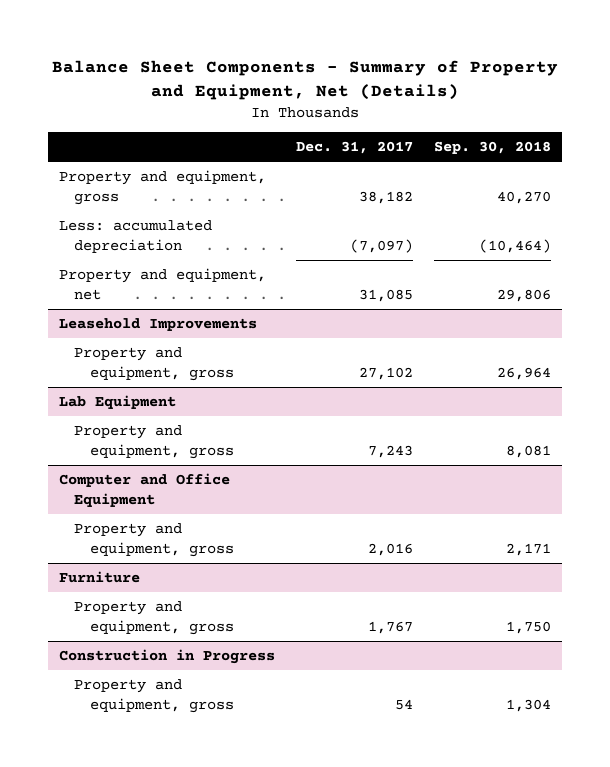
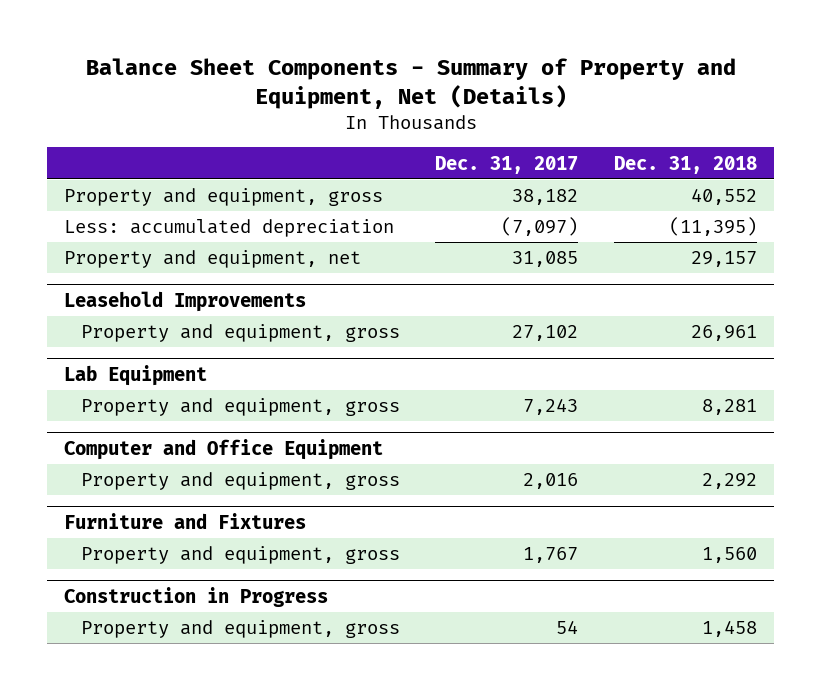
[434,140,552,154] Sep. 30, 2018 -> none
none -> [613,155,757,174] Dec. 31, 2018
[58,571,140,584] Furniture -> [64,512,307,529] Furniture and Fixtures

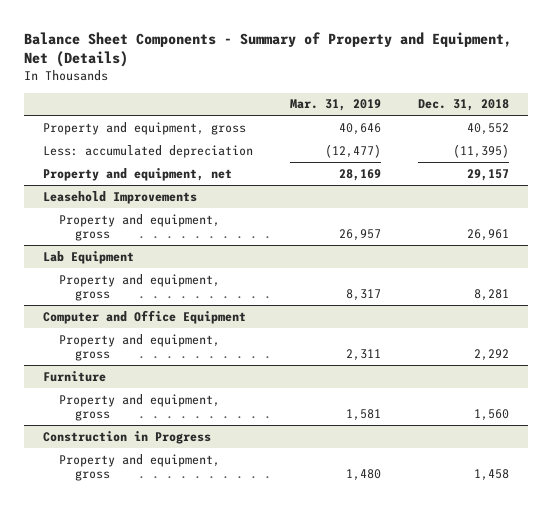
[435,155,579,174] Dec. 31, 2017 -> none
none -> [290,99,382,112] Mar. 31, 2019
[64,512,307,529] Furniture and Fixtures -> [42,370,106,382] Furniture

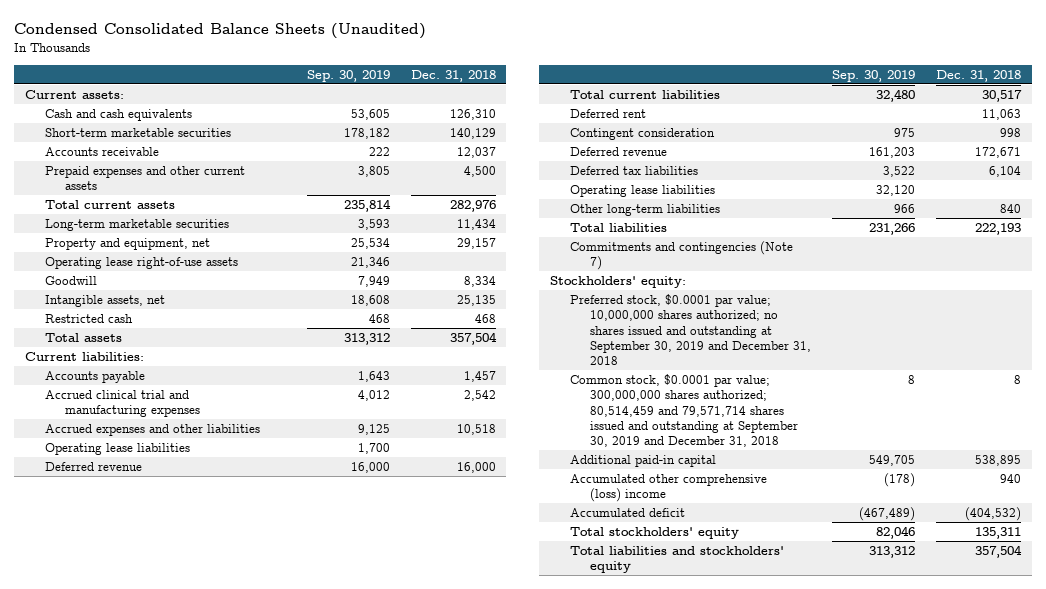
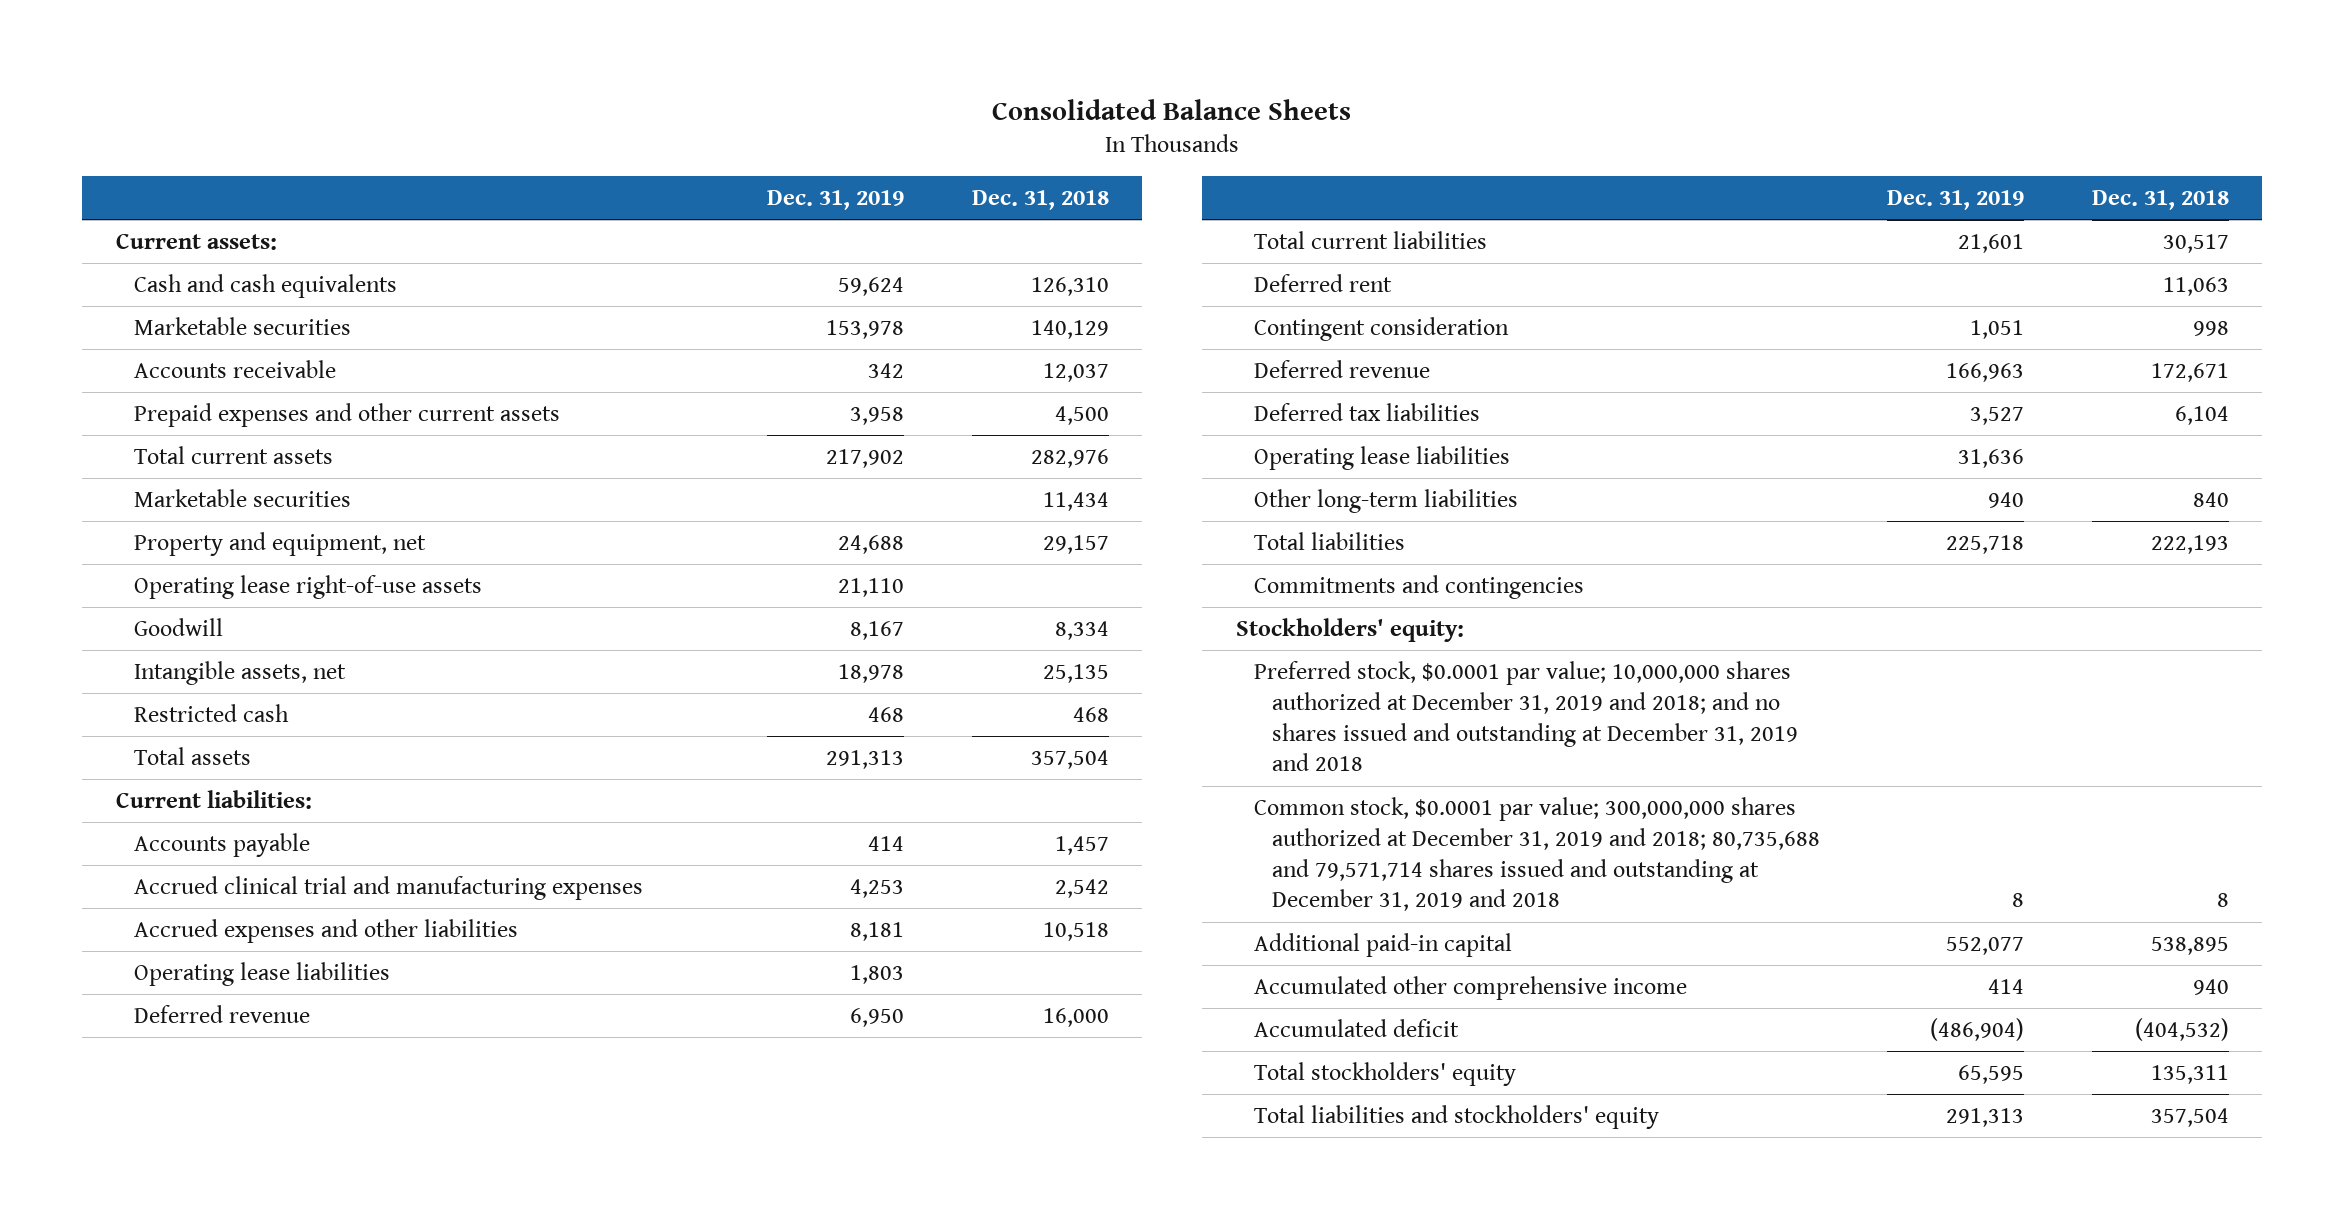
[14,23,427,40] Condensed Consolidated Balance Sheets (Unaudited) -> [992,98,1352,120] Consolidated Balance Sheets
[306,69,390,82] Sep. 30, 2019 -> none
none -> [767,189,905,210] Dec. 31, 2019
[44,127,231,137] Short-term marketable securities -> [134,317,352,336] Marketable securities
[44,218,229,231] Long-term marketable securities -> [134,489,352,508] Marketable securities
[569,240,793,271] Commitments and contingencies (Note 7) -> [1253,575,1584,600] Commitments and contingencies
[569,293,812,366] Preferred stock, $0.0001 par value; 10,000,000 shares authorized; no shares issued and outstanding at September 30, 2019 and December 31, 2018 -> [1253,661,1798,772] Preferred stock, $0.0001 par value; 10,000,000 shares authorized at December 31, 2019 and 2018; and no shares issued and outstanding at December 31, 2019 and 2018
[569,373,799,448] Common stock, $0.0001 par value; 300,000,000 shares authorized; 80,514,459 and 79,571,714 shares issued and outstanding at September 30, 2019 and December 31, 2018 -> [1253,797,1820,912] Common stock, $0.0001 par value; 300,000,000 shares authorized at December 31, 2019 and 2018; 80,735,688 and 79,571,714 shares issued and outstanding at December 31, 2019 and 2018
[569,473,767,503] Accumulated other comprehensive (loss) income -> [1253,976,1687,1001] Accumulated other comprehensive income

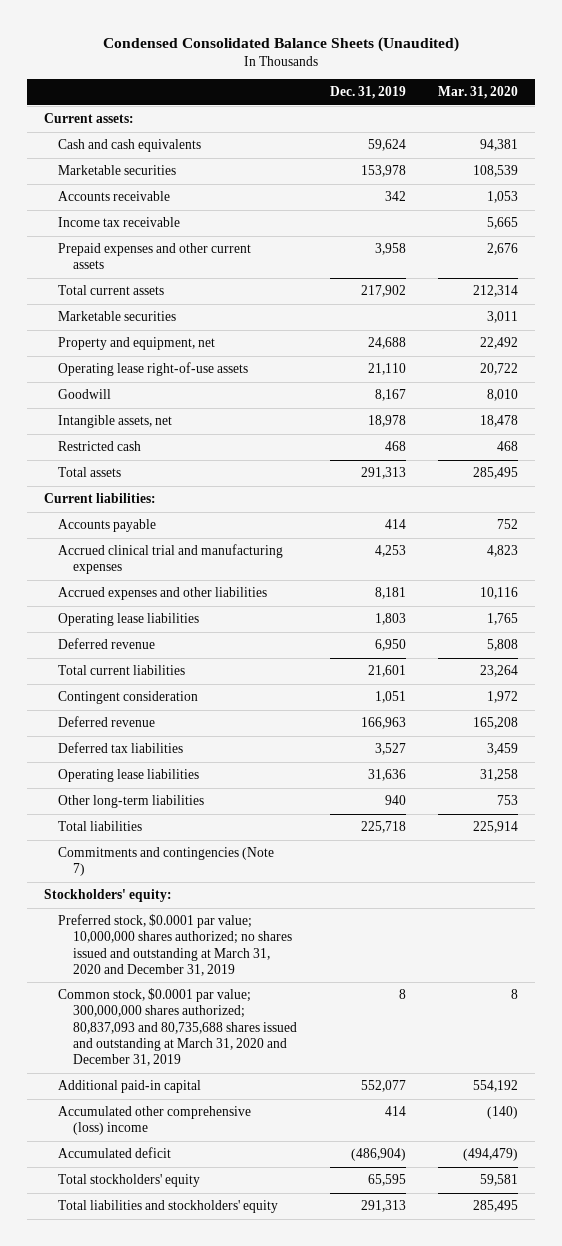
[992,98,1352,120] Consolidated Balance Sheets -> [102,36,459,52] Condensed Consolidated Balance Sheets (Unaudited)
[971,189,1109,210] Dec. 31, 2018 -> none
none -> [438,86,519,100] Mar. 31, 2020
none -> [58,217,181,228] Income tax receivable
[1253,274,1392,293] Deferred rent -> none
[1253,575,1584,600] Commitments and contingencies -> [58,847,275,877] Commitments and contingencies (Note 7)
[1253,661,1798,772] Preferred stock, $0.0001 par value; 10,000,000 shares authorized at December 31, 2019 and 2018; and no shares issued and outstanding at December 31, 2019 and 2018 -> [58,914,293,976] Preferred stock, $0.0001 par value; 10,000,000 shares authorized; no shares issued and outstanding at March 31, 2020 and December 31, 2019
[1253,797,1820,912] Common stock, $0.0001 par value; 300,000,000 shares authorized at December 31, 2019 and 2018; 80,735,688 and 79,571,714 shares issued and outstanding at December 31, 2019 and 2018 -> [58,988,298,1067] Common stock, $0.0001 par value; 300,000,000 shares authorized; 80,837,093 and 80,735,688 shares issued and outstanding at March 31, 2020 and December 31, 2019
[1253,976,1687,1001] Accumulated other comprehensive income -> [58,1106,252,1136] Accumulated other comprehensive (loss) income

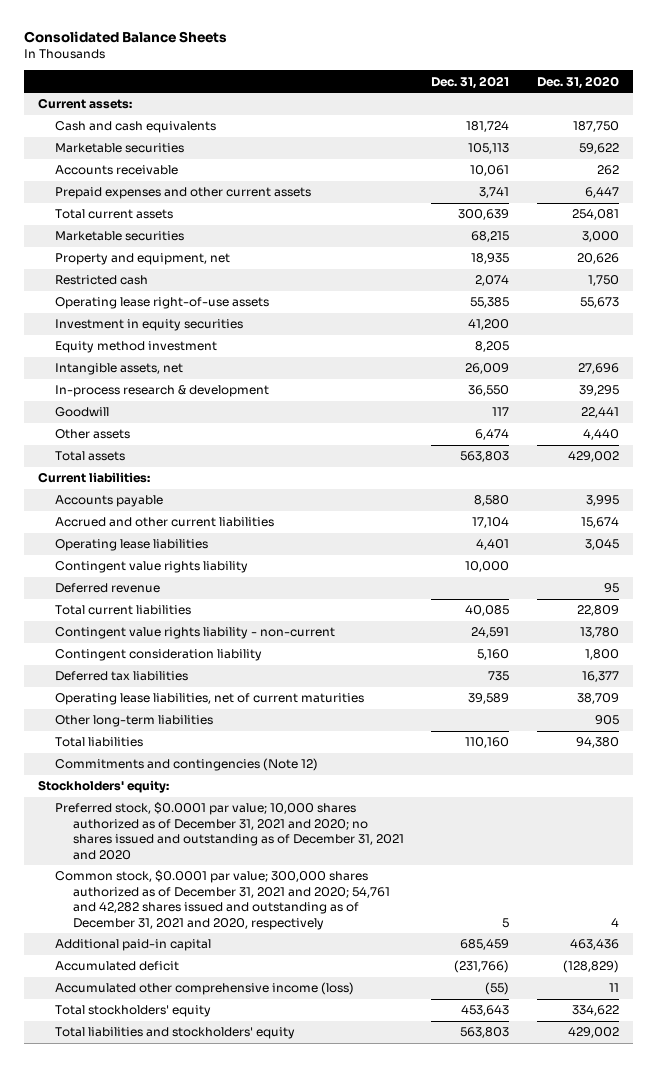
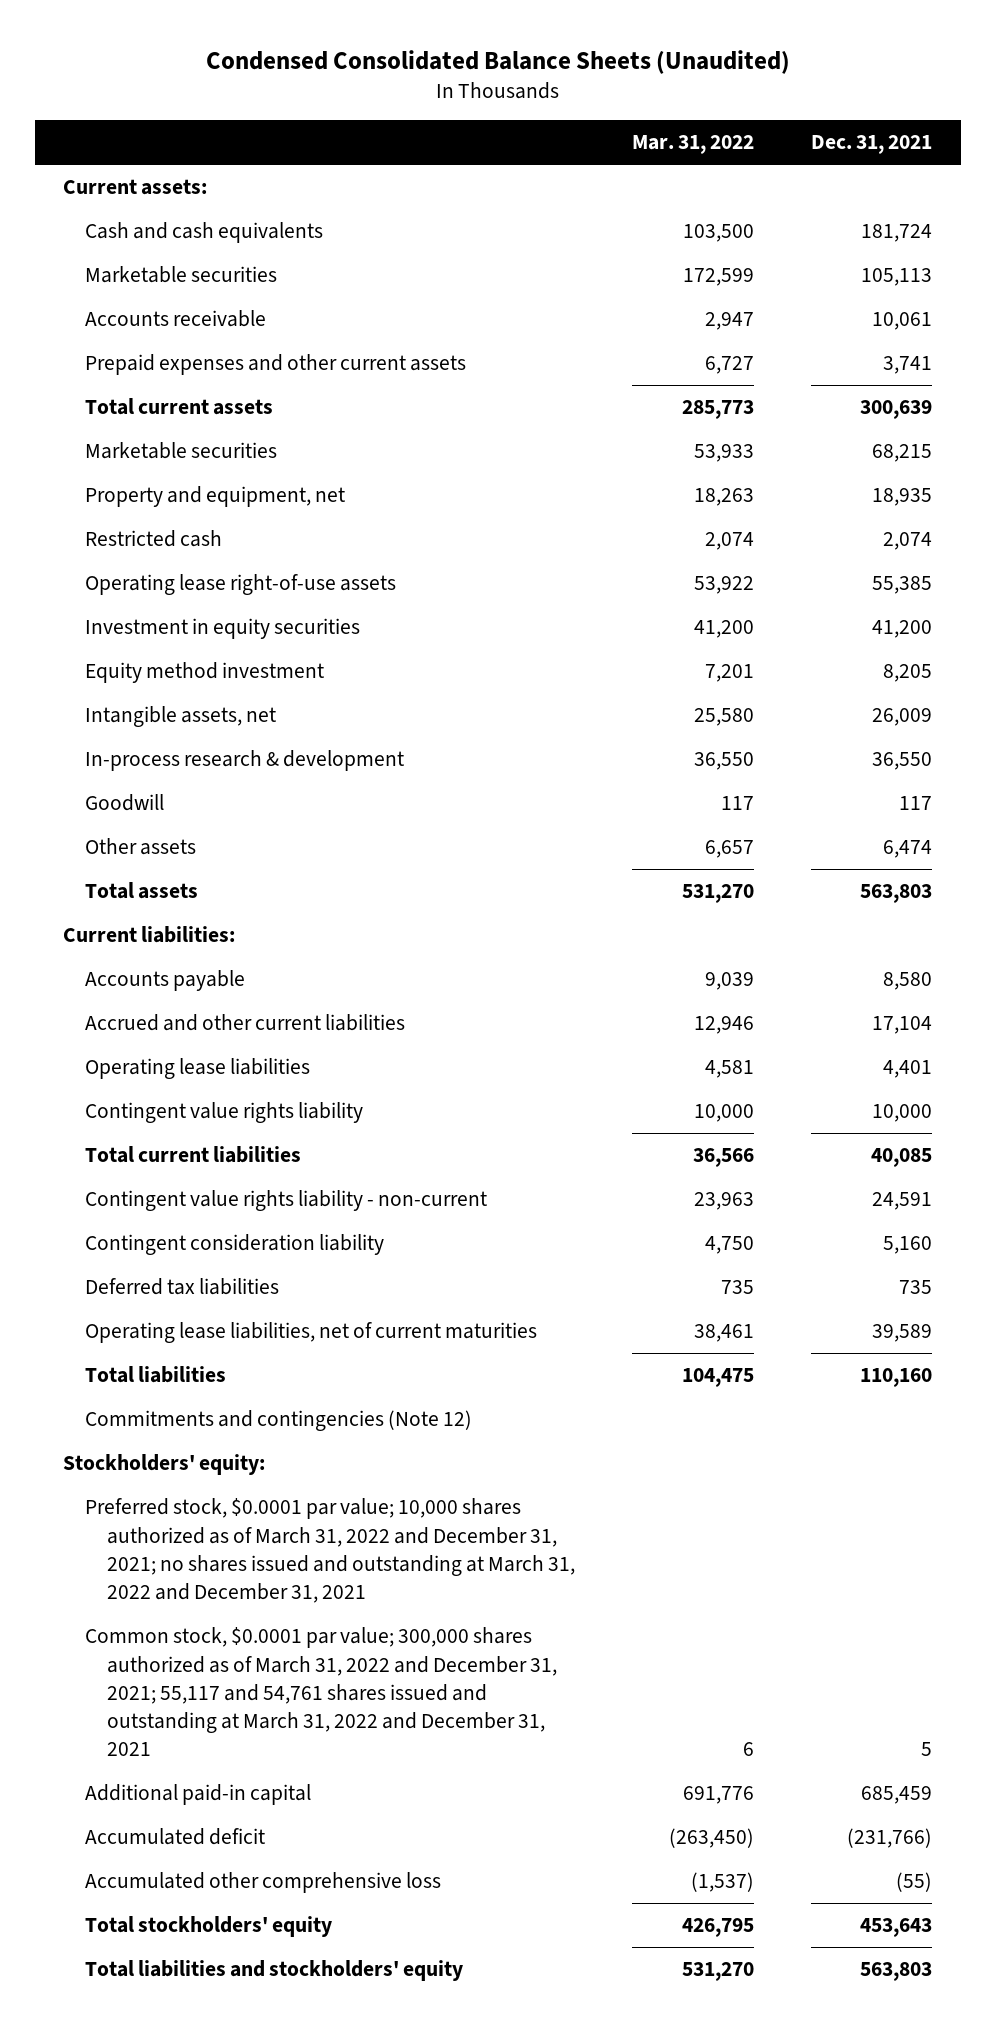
[23,31,227,44] Consolidated Balance Sheets -> [205,49,790,74] Condensed Consolidated Balance Sheets (Unaudited)
[536,75,619,89] Dec. 31, 2020 -> none
none -> [632,135,755,155] Mar. 31, 2022
[55,583,161,594] Deferred revenue -> none
[55,715,214,728] Other long-term liabilities -> none
[55,802,404,860] Preferred stock, $0.0001 par value; 10,000 shares authorized as of December 31, 2021 and 2020; no shares issued and outstanding as of December 31, 2021 and 2020 -> [85,1498,575,1603] Preferred stock, $0.0001 par value; 10,000 shares authorized as of March 31, 2022 and December 31, 2021; no shares issued and outstanding at March 31, 2022 and December 31, 2021
[55,870,390,930] Common stock, $0.0001 par value; 300,000 shares authorized as of December 31, 2021 and 2020; 54,761 and 42,282 shares issued and outstanding as of December 31, 2021 and 2020, respectively -> [85,1627,557,1757] Common stock, $0.0001 par value; 300,000 shares authorized as of March 31, 2022 and December 31, 2021; 55,117 and 54,761 shares issued and outstanding at March 31, 2022 and December 31, 2021
[55,982,355,996] Accumulated other comprehensive income (loss) -> [85,1872,442,1894] Accumulated other comprehensive loss

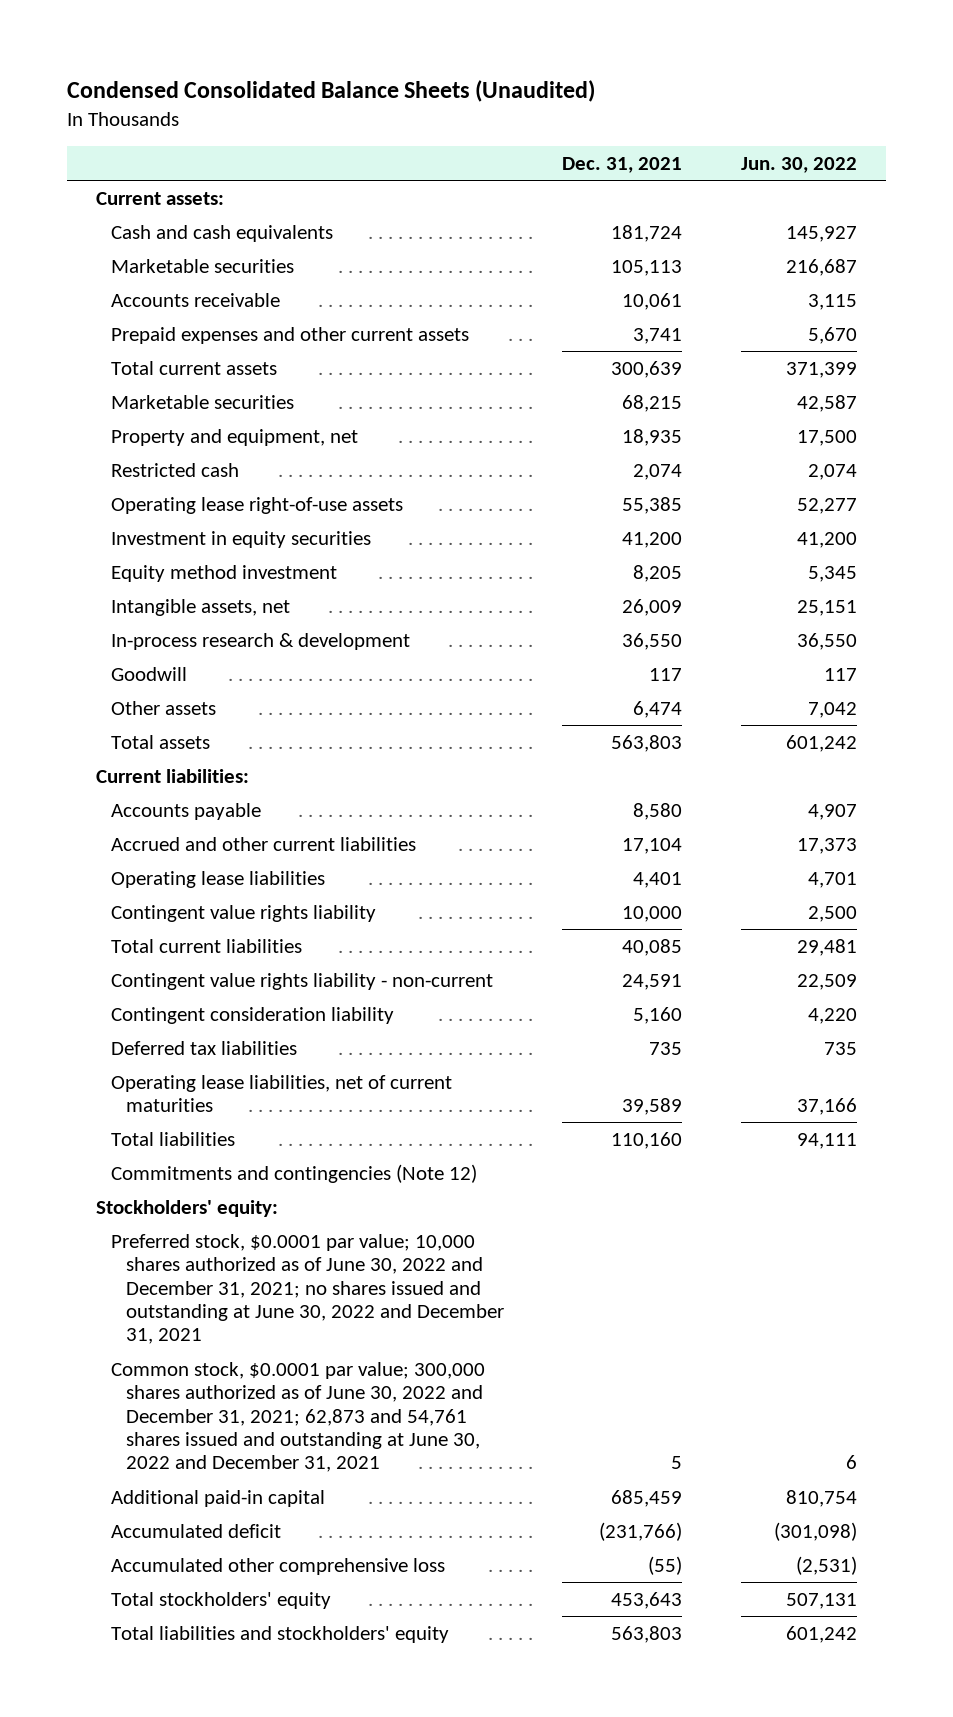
[632,135,755,155] Mar. 31, 2022 -> none
none -> [740,156,857,173] Jun. 30, 2022
[85,1498,575,1603] Preferred stock, $0.0001 par value; 10,000 shares authorized as of March 31, 2022 and December 31, 2021; no shares issued and outstanding at March 31, 2022 and December 31, 2021 -> [110,1233,504,1345] Preferred stock, $0.0001 par value; 10,000 shares authorized as of June 30, 2022 and December 31, 2021; no shares issued and outstanding at June 30, 2022 and December 31, 2021
[85,1627,557,1757] Common stock, $0.0001 par value; 300,000 shares authorized as of March 31, 2022 and December 31, 2021; 55,117 and 54,761 shares issued and outstanding at March 31, 2022 and December 31, 2021 -> [110,1361,485,1473] Common stock, $0.0001 par value; 300,000 shares authorized as of June 30, 2022 and December 31, 2021; 62,873 and 54,761 shares issued and outstanding at June 30, 2022 and December 31, 2021

